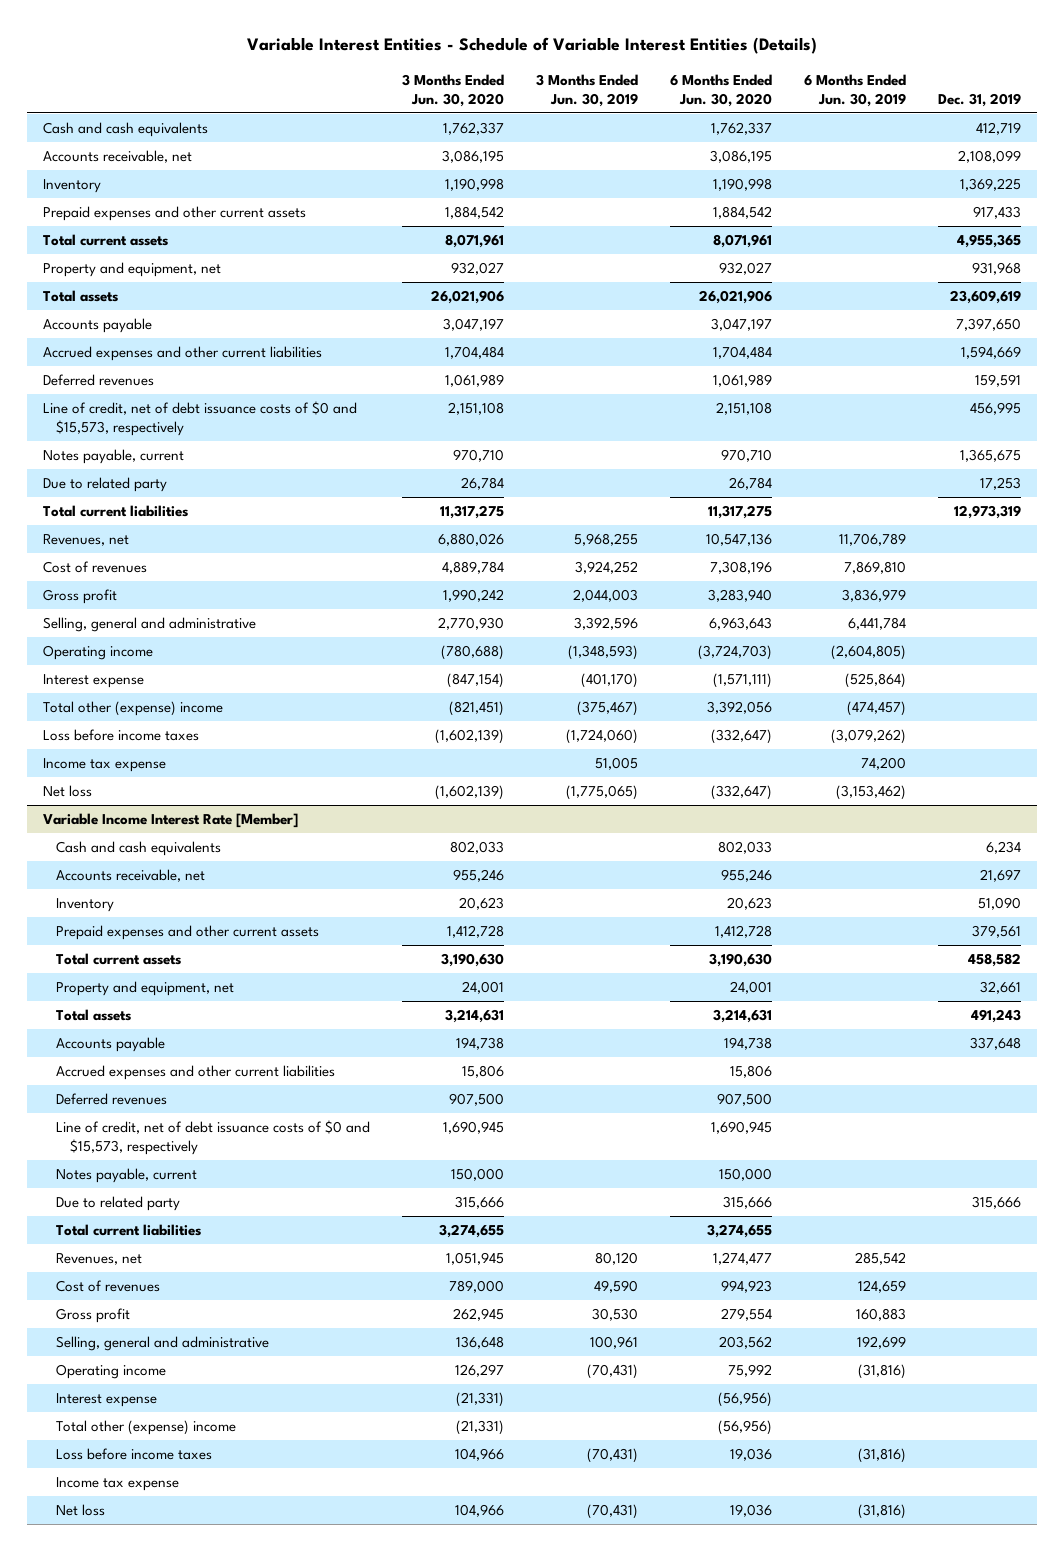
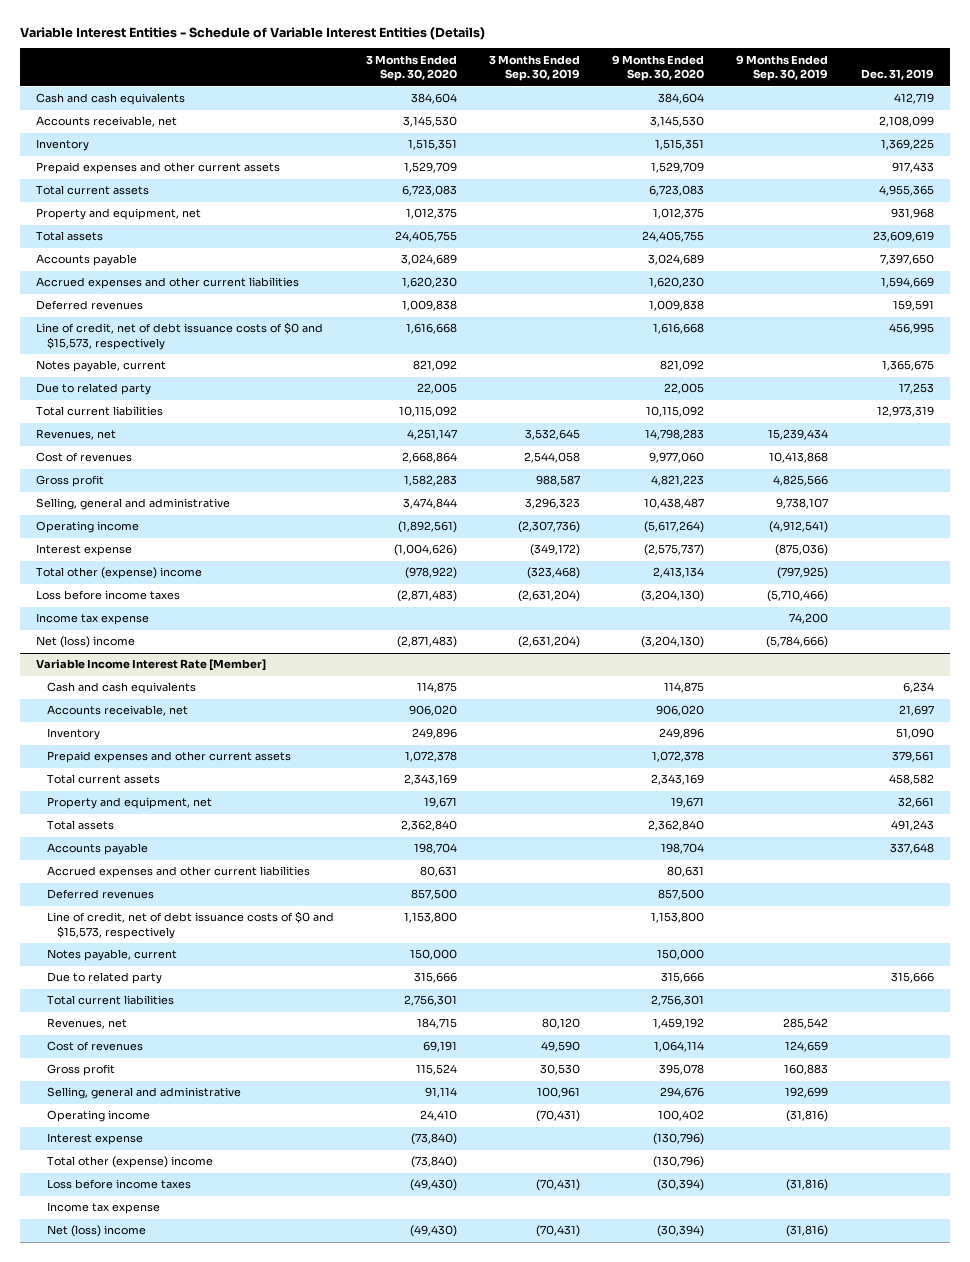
[402,73,505,107] 3 Months Ended Jun. 30, 2020 -> none
[536,73,639,107] 3 Months Ended Jun. 30, 2019 -> none
[670,73,773,107] 6 Months Ended Jun. 30, 2020 -> none
[804,73,907,107] 6 Months Ended Jun. 30, 2019 -> none
none -> [365,54,457,82] 3 Months Ended Sep. 30, 2020
none -> [489,54,581,82] 3 Months Ended Sep. 30, 2019
none -> [612,54,705,82] 9 Months Ended Sep. 30, 2020
none -> [736,54,829,82] 9 Months Ended Sep. 30, 2019
[43,785,93,798] Net loss -> [36,636,136,649] Net (loss) income
[56,1504,106,1517] Net loss -> [46,1225,146,1238] Net (loss) income

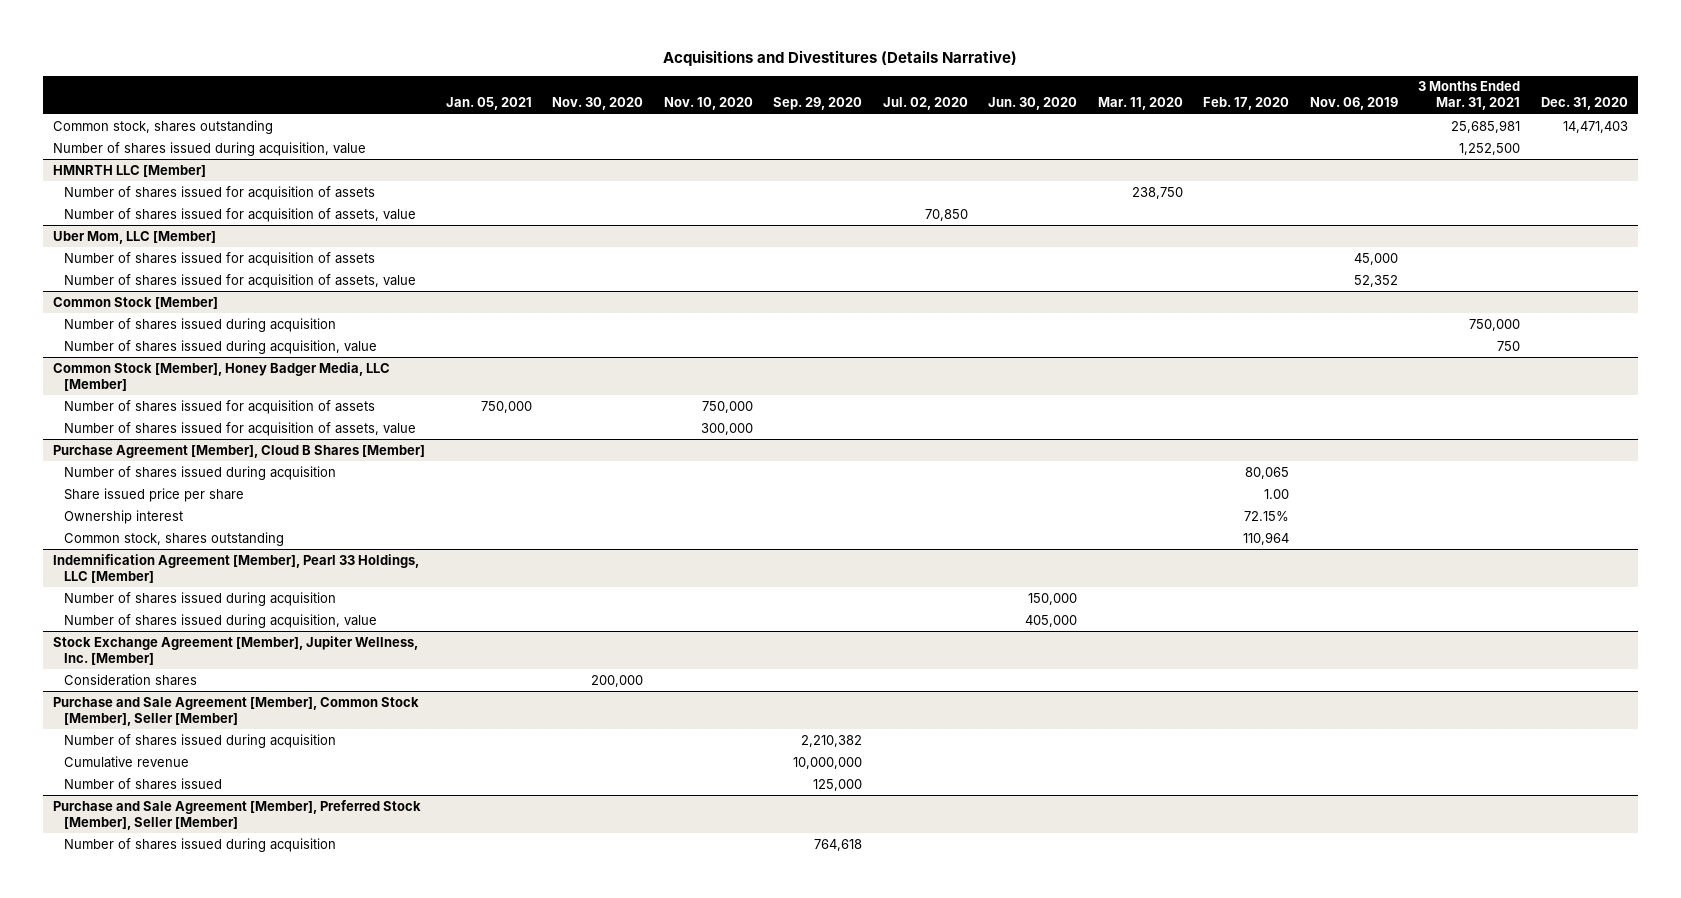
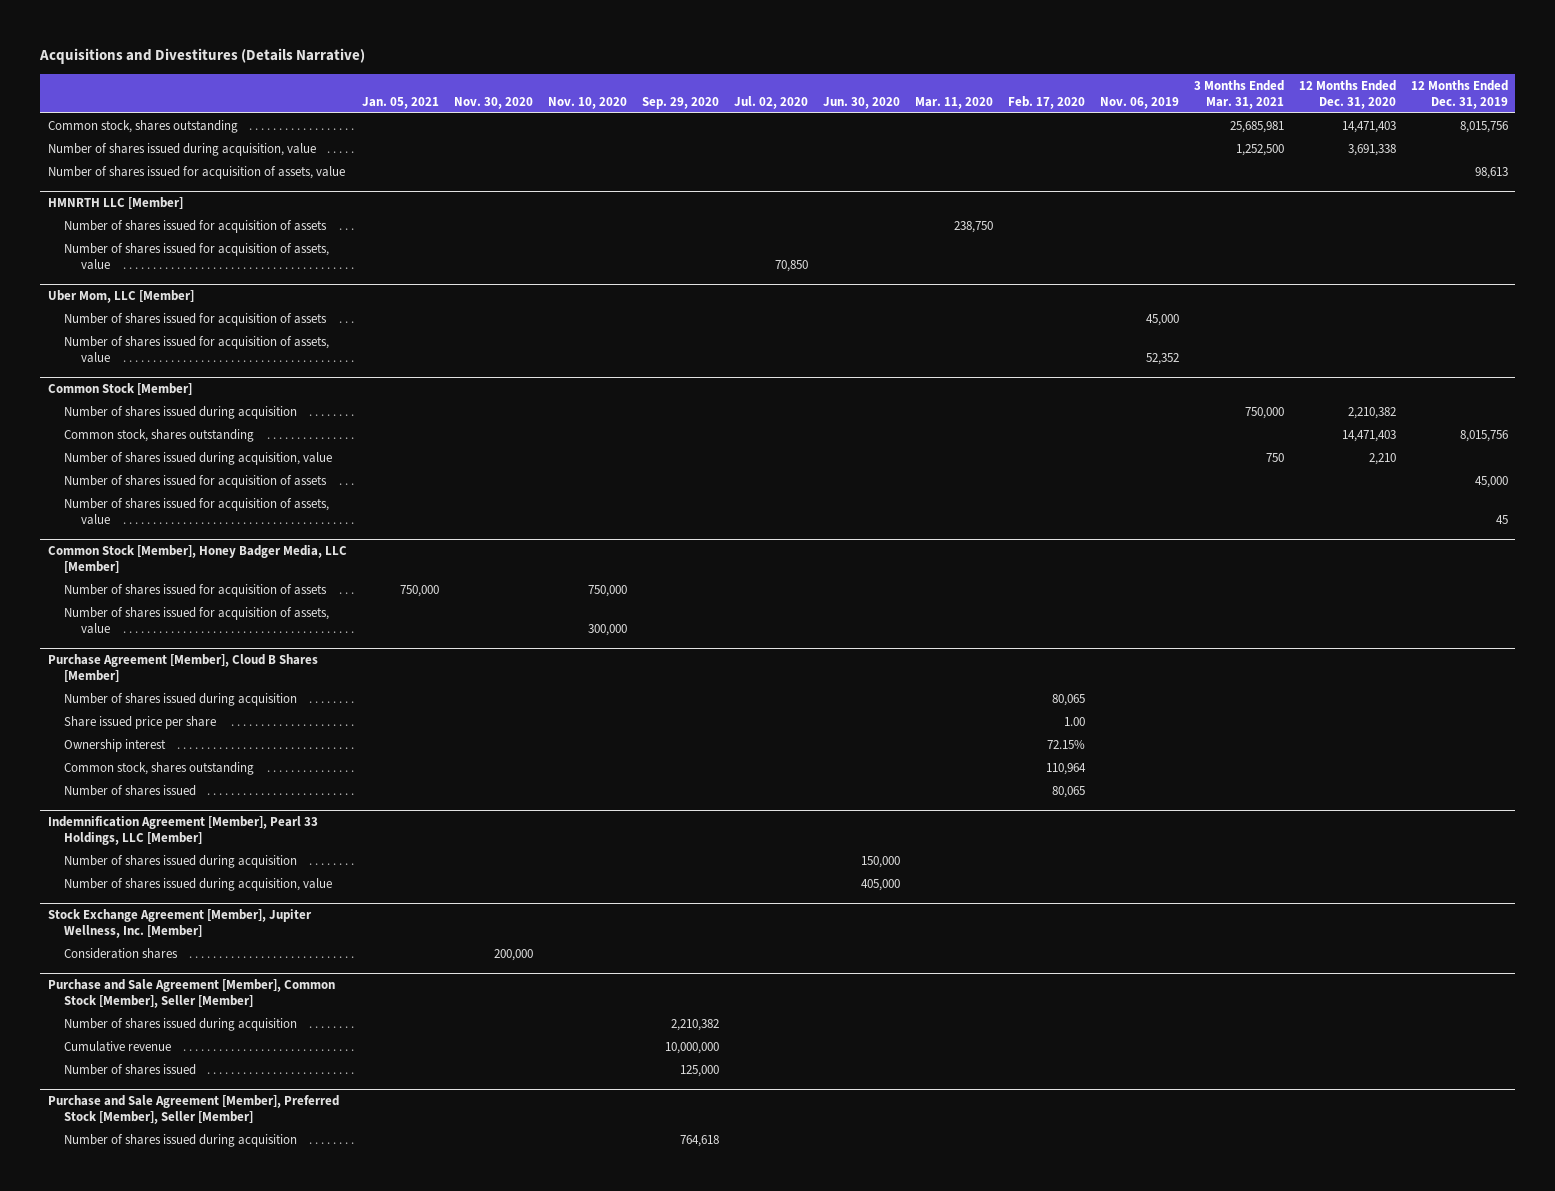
[1540,97,1628,111] Dec. 31, 2020 -> none
none -> [1298,79,1396,109] 12 Months Ended Dec. 31, 2020
none -> [1410,79,1508,109] 12 Months Ended Dec. 31, 2019
none -> [47,166,345,180] Number of shares issued for acquisition of assets, value
none -> [64,429,255,443] Common stock, shares outstanding
none -> [64,475,328,489] Number of shares issued for acquisition of assets
none -> [64,498,330,526] Number of shares issued for acquisition of assets, value
none -> [64,785,197,797] Number of shares issued

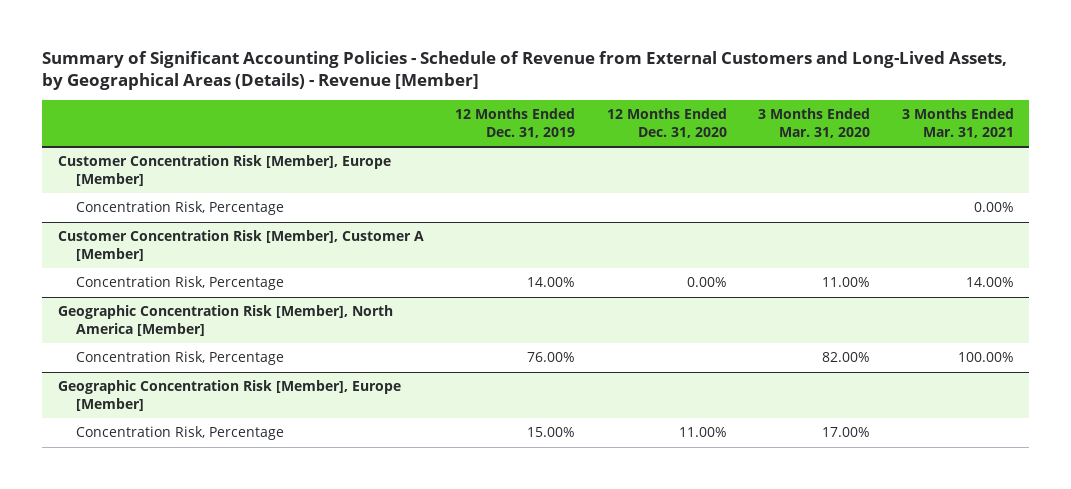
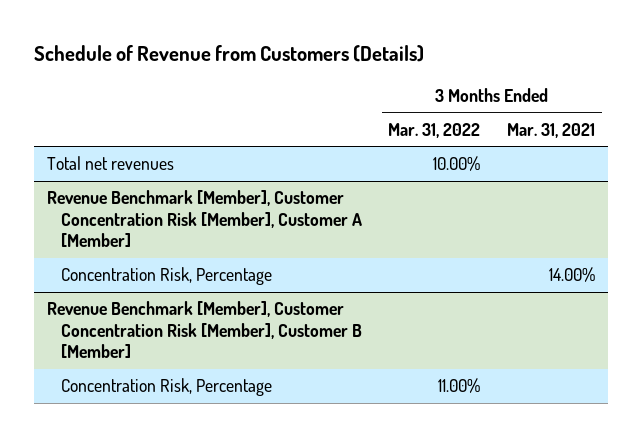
[41,50,1007,90] Summary of Significant Accounting Policies - Schedule of Revenue from External Customers and Long-Lived Assets, by Geographical Areas (Details) - Revenue [Member] -> [33,45,424,63] Schedule of Revenue from Customers (Details)
[455,108,576,139] 12 Months Ended Dec. 31, 2019 -> none
[606,108,727,139] 12 Months Ended Dec. 31, 2020 -> none
[758,108,871,139] 3 Months Ended Mar. 31, 2020 -> none
none -> [388,122,481,138] Mar. 31, 2022
[57,155,391,187] Customer Concentration Risk [Member], Europe [Member] -> none
[76,201,285,216] Concentration Risk, Percentage -> none
none -> [46,156,174,171] Total net revenues
[57,230,424,262] Customer Concentration Risk [Member], Customer A [Member] -> [46,190,362,248] Revenue Benchmark [Member], Customer Concentration Risk [Member], Customer A [Member]
[57,305,393,337] Geographic Concentration Risk [Member], North America [Member] -> none
[76,351,285,366] Concentration Risk, Percentage -> none
[57,380,401,412] Geographic Concentration Risk [Member], Europe [Member] -> none
[76,426,285,441] Concentration Risk, Percentage -> none
none -> [46,301,362,359] Revenue Benchmark [Member], Customer Concentration Risk [Member], Customer B [Member]
none -> [60,378,272,397] Concentration Risk, Percentage

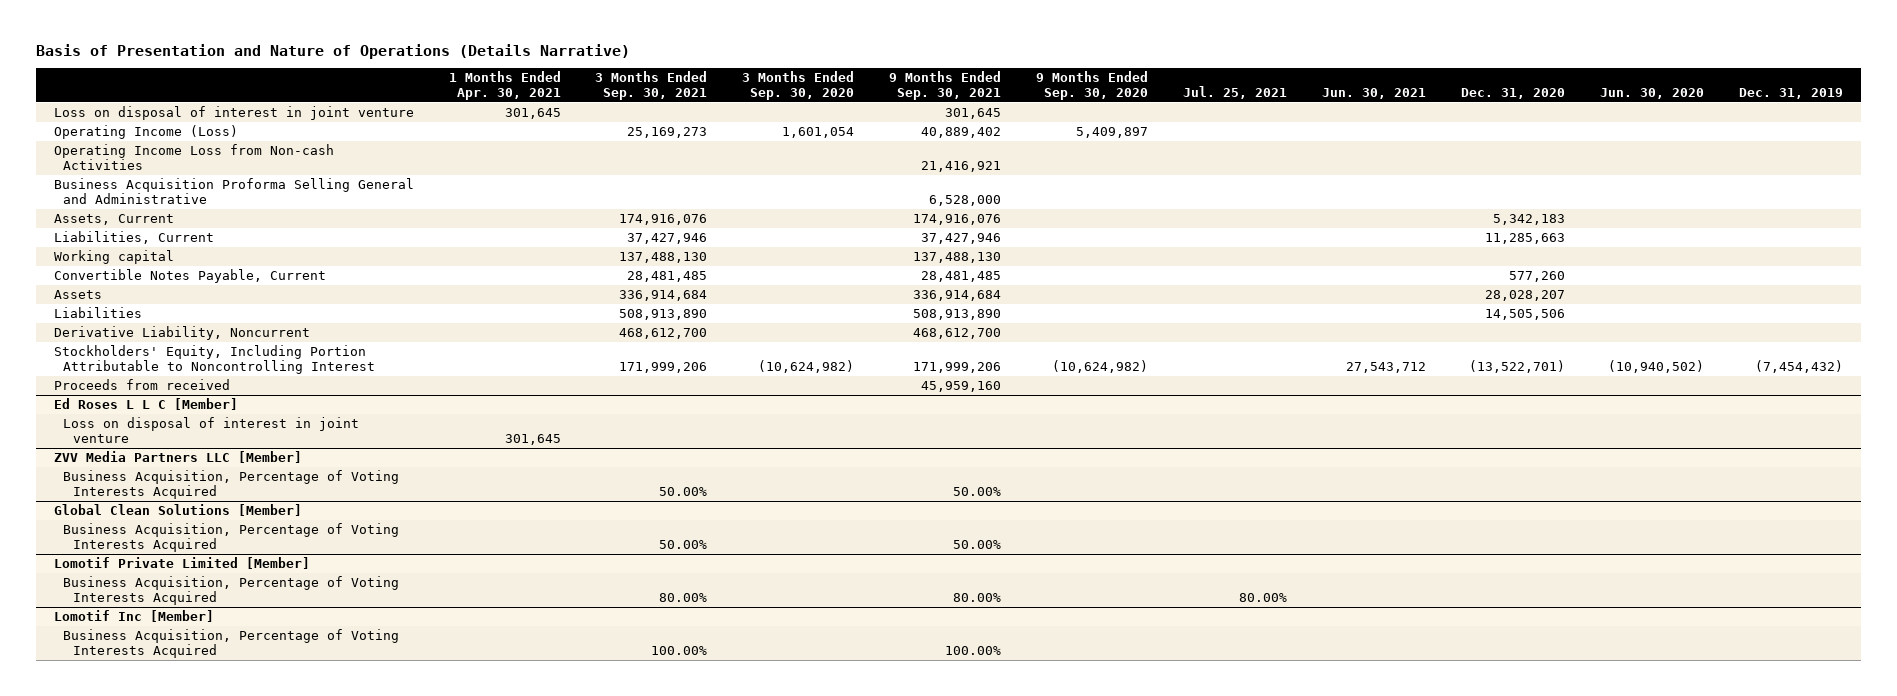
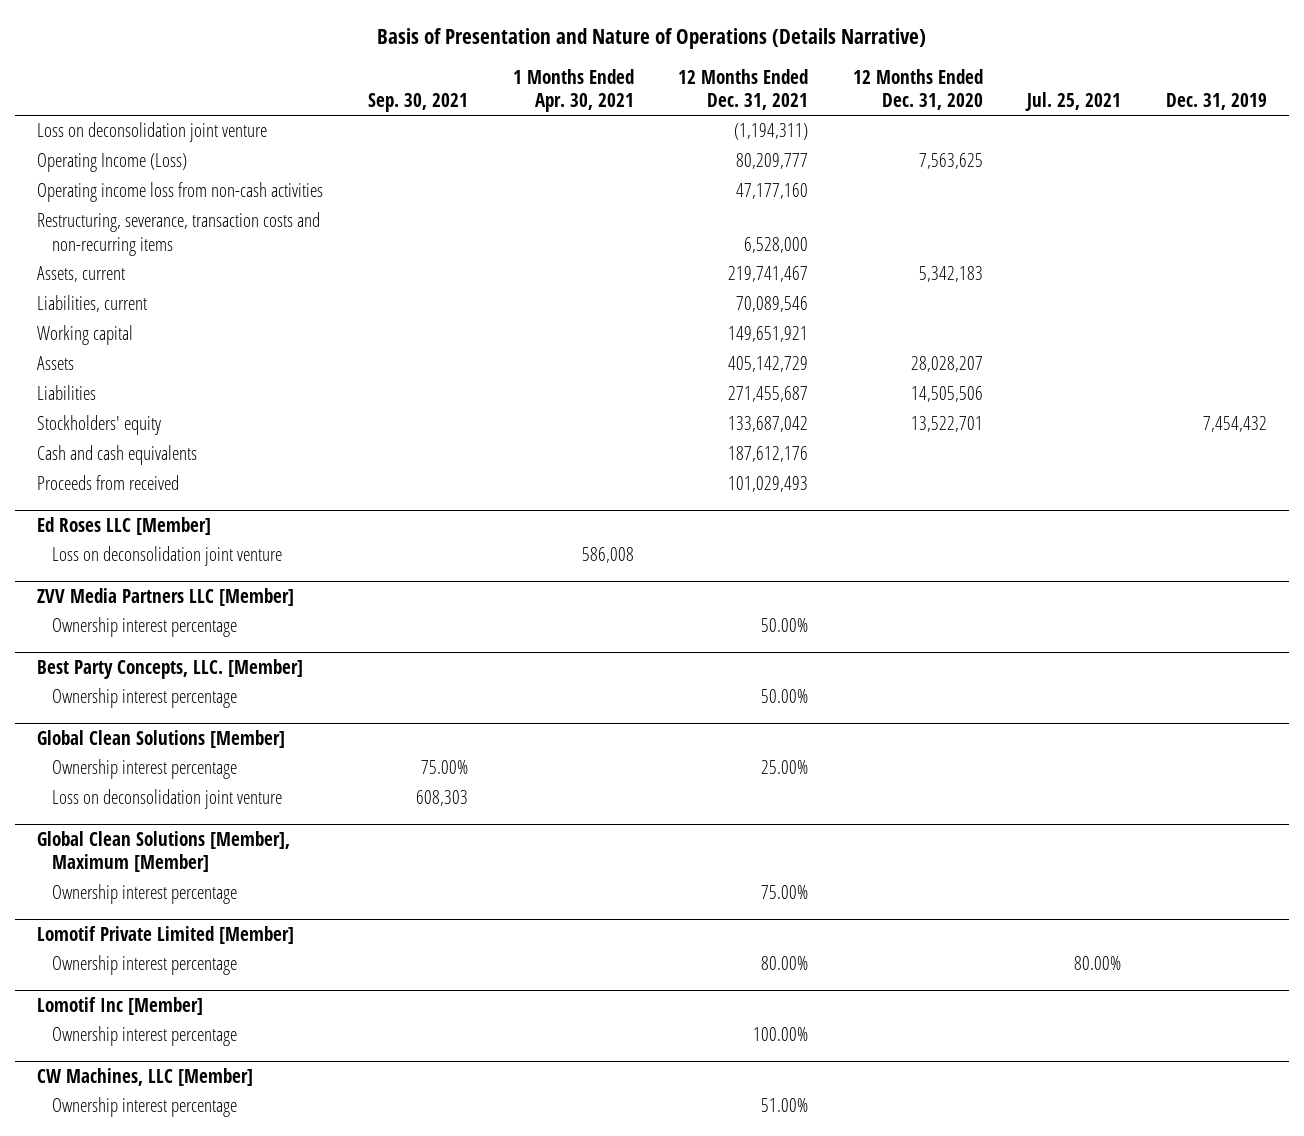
[595,70,708,100] 3 Months Ended Sep. 30, 2021 -> none
[742,70,855,100] 3 Months Ended Sep. 30, 2020 -> none
[889,70,1002,100] 9 Months Ended Sep. 30, 2021 -> none
[1036,70,1149,100] 9 Months Ended Sep. 30, 2020 -> none
[1322,87,1427,99] Jun. 30, 2021 -> none
[1461,87,1566,99] Dec. 31, 2020 -> none
[1600,87,1705,99] Jun. 30, 2020 -> none
none -> [367,92,468,112] Sep. 30, 2021
none -> [678,68,809,110] 12 Months Ended Dec. 31, 2021
none -> [852,68,983,110] 12 Months Ended Dec. 31, 2020
[53,105,414,120] Loss on disposal of interest in joint venture -> none
none -> [37,122,268,143] Loss on deconsolidation joint venture
[53,177,414,204] Business Acquisition Proforma Selling General and Administrative -> none
[53,143,334,170] Operating Income Loss from Non-cash Activities -> [37,182,324,203] Operating income loss from non-cash activities
none -> [37,212,321,256] Restructuring, severance, transaction costs and non-recurring items
[53,213,174,225] Assets, Current -> [37,266,126,283] Assets, current
[53,230,214,244] Liabilities, Current -> [37,295,148,313] Liabilities, current
[53,268,326,283] Convertible Notes Payable, Current -> none
[53,325,310,340] Derivative Liability, Noncurrent -> none
[53,344,376,374] Stockholders' Equity, Including Portion Attributable to Noncontrolling Interest -> [37,415,162,436] Stockholders' equity
[1755,359,1844,373] (7,454,432) -> [1202,416,1267,433] 7,454,432
none -> [37,445,198,466] Cash and cash equivalents
[63,416,360,443] Loss on disposal of interest in joint venture -> none
[53,397,238,410] Ed Roses L L C [Member] -> [37,517,212,536] Ed Roses LLC [Member]
none -> [52,546,283,567] Loss on deconsolidation joint venture
[63,469,400,499] Business Acquisition, Percentage of Voting Interests Acquired -> [52,617,238,638] Ownership interest percentage
none -> [37,659,304,680] Best Party Concepts, LLC. [Member]
none -> [52,688,238,709] Ownership interest percentage
[63,522,400,552] Business Acquisition, Percentage of Voting Interests Acquired -> [52,759,238,780] Ownership interest percentage
none -> [52,789,283,810] Loss on deconsolidation joint venture
none -> [37,831,291,873] Global Clean Solutions [Member], Maximum [Member]
none -> [52,884,238,905] Ownership interest percentage
[63,575,400,605] Business Acquisition, Percentage of Voting Interests Acquired -> [52,955,238,976] Ownership interest percentage
[63,628,400,658] Business Acquisition, Percentage of Voting Interests Acquired -> [52,1026,238,1047] Ownership interest percentage
none -> [37,1068,254,1087] CW Machines, LLC [Member]
none -> [52,1097,238,1118] Ownership interest percentage

